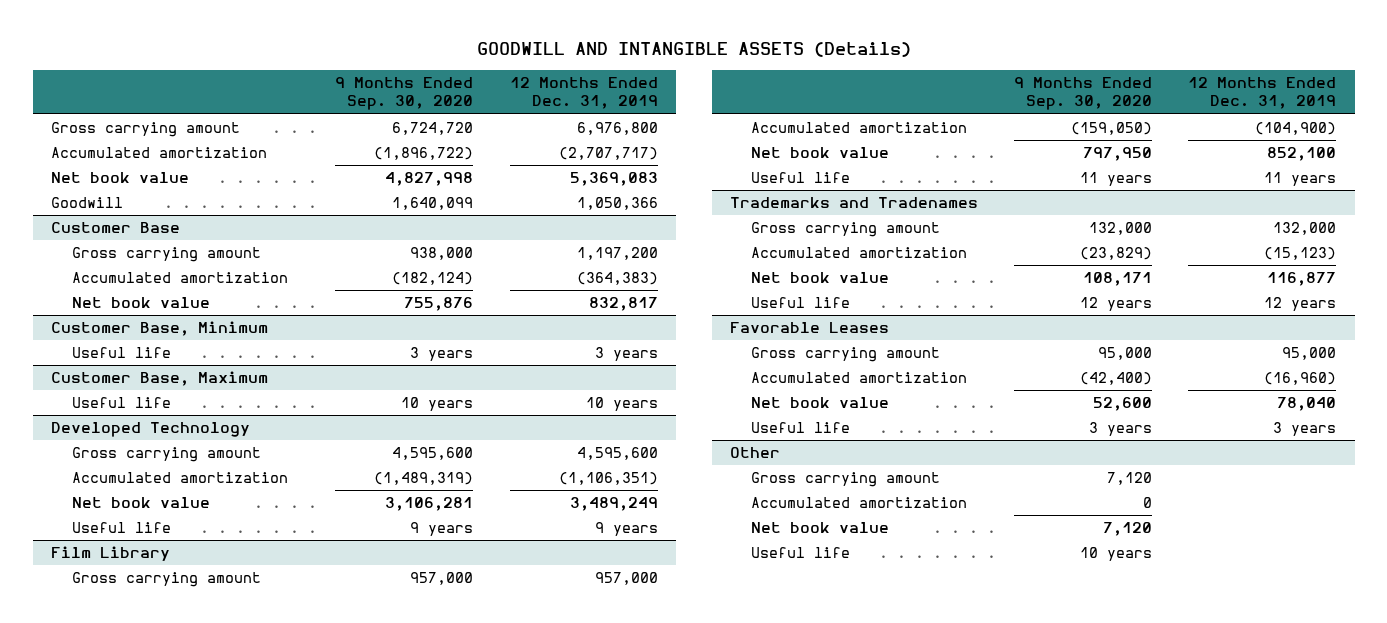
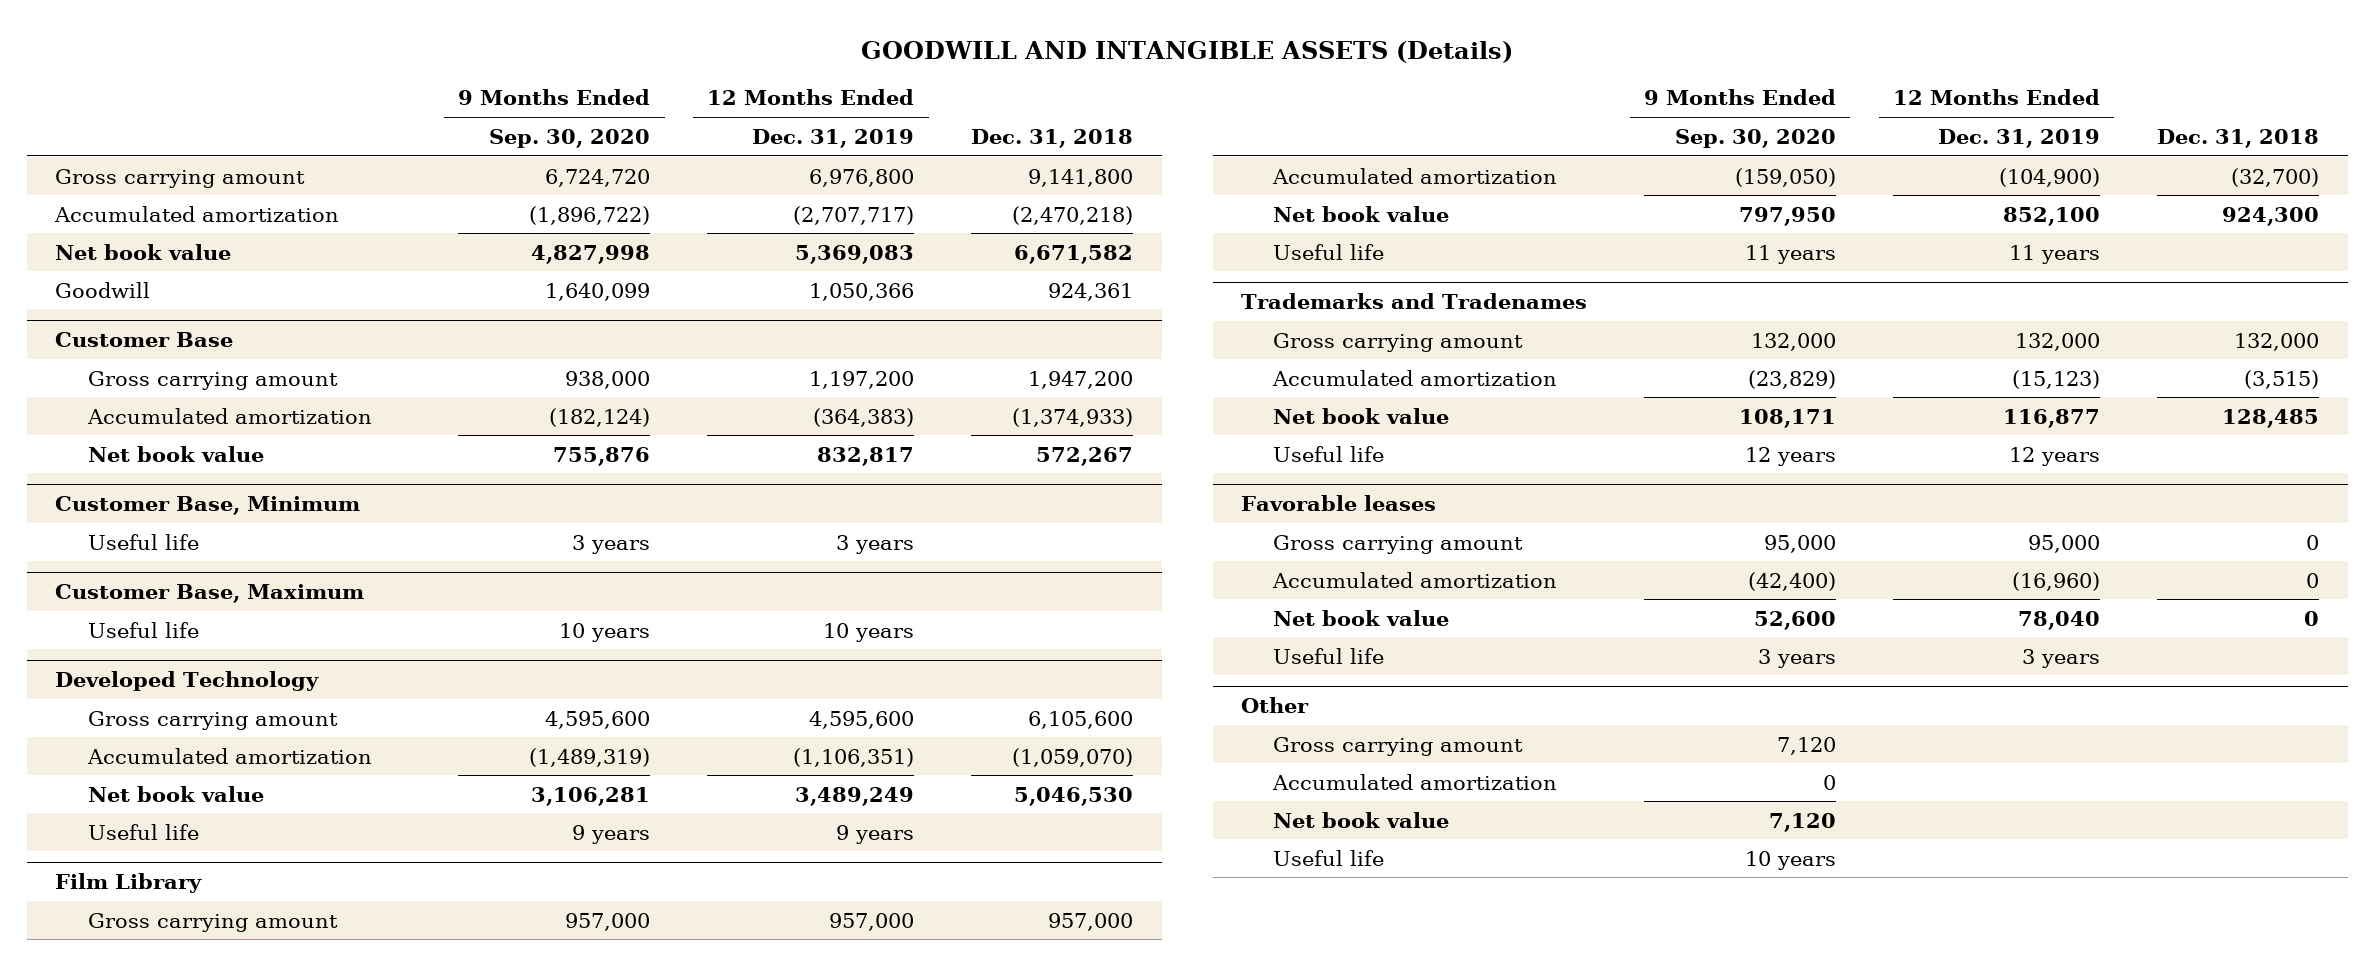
none -> [971,128,1134,148] Dec. 31, 2018
[729,322,889,334] Favorable Leases -> [1241,495,1437,512] Favorable leases

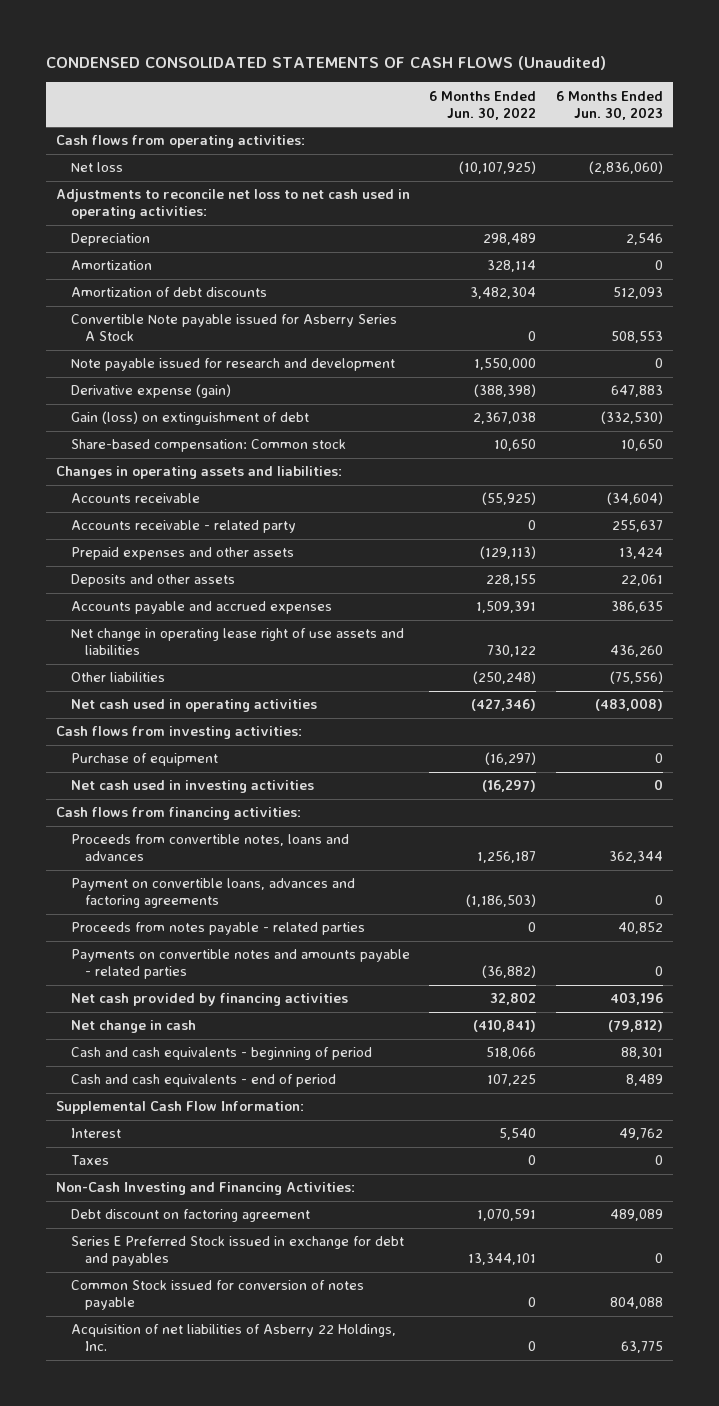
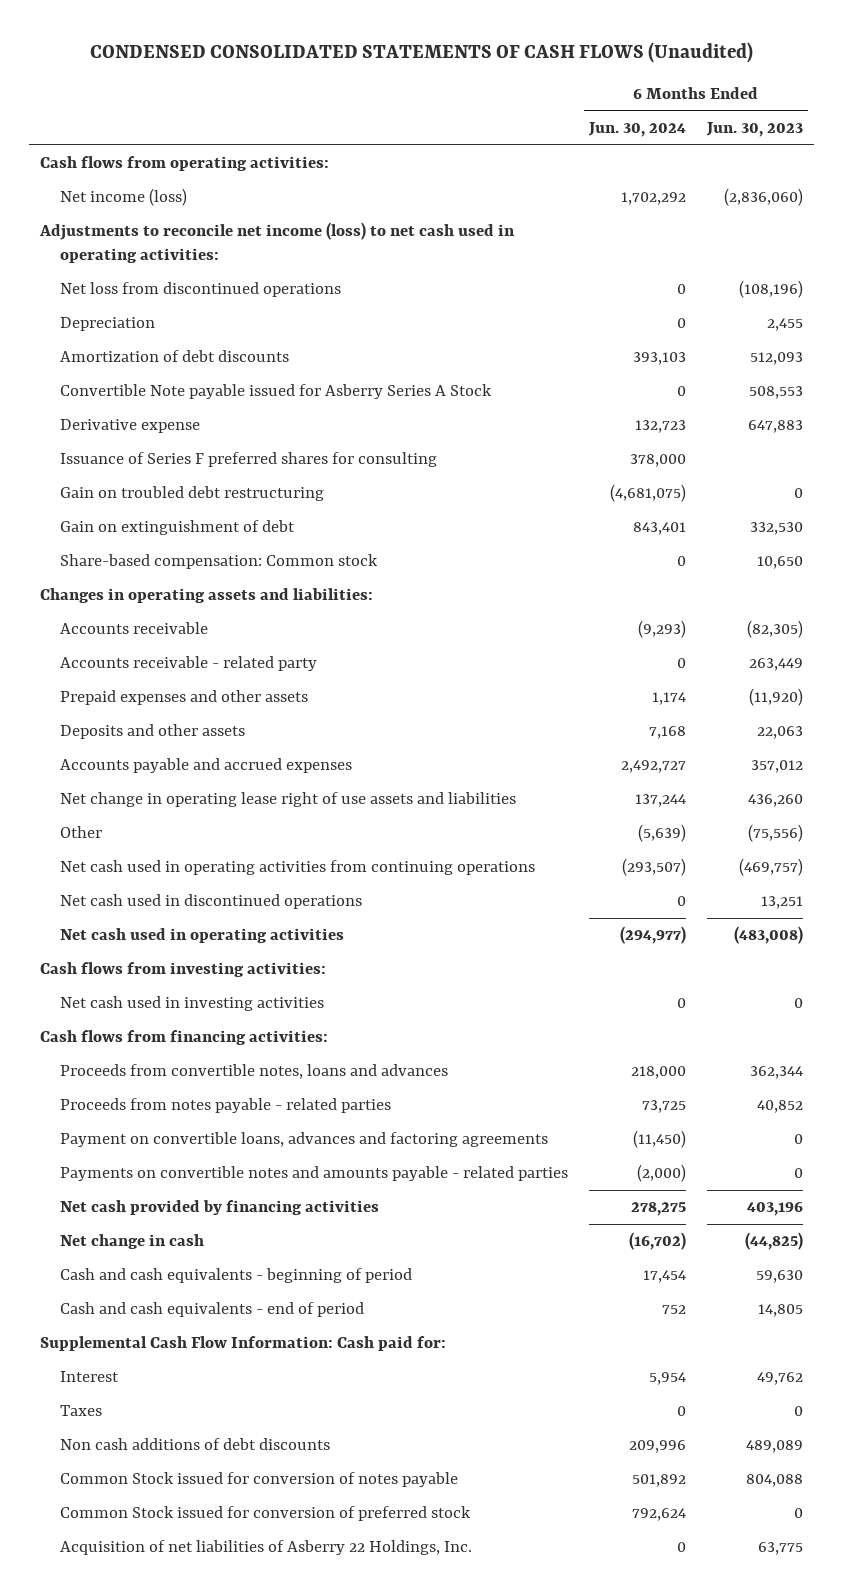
[429,90,537,120] 6 Months Ended Jun. 30, 2022 -> none
none -> [588,121,687,137] Jun. 30, 2024
[70,260,152,271] Amortization -> none
[70,162,123,173] Net loss -> [60,188,188,207] Net income (loss)
[55,189,410,220] Adjustments to reconcile net loss to net cash used in operating activities: -> [38,222,515,264] Adjustments to reconcile net income (loss) to net cash used in operating activities:
none -> [60,282,342,298] Net loss from discontinued operations
[626,233,664,246] 2,546 -> [767,318,804,332] 2,455
[70,358,395,372] Note payable issued for research and development -> none
[70,384,231,399] Derivative expense (gain) -> [60,419,201,434] Derivative expense
none -> [60,452,438,468] Issuance of Series F preferred shares for consulting
none -> [60,486,325,502] Gain on troubled debt restructuring
[70,411,309,426] Gain (loss) on extinguishment of debt -> [60,520,296,536] Gain on extinguishment of debt
[601,411,664,425] (332,530) -> [750,522,804,536] 332,530
[607,492,664,506] (34,604) -> [747,620,804,639] (82,305)
[612,520,664,533] 255,637 -> [749,658,804,672] 263,449
[619,547,664,560] 13,424 -> [749,688,804,707] (11,920)
[621,574,664,587] 22,061 -> [757,726,804,740] 22,063
[611,601,664,614] 386,635 -> [751,760,804,774] 357,012
[70,672,165,683] Other liabilities -> [60,826,103,839] Other
none -> [60,860,536,876] Net cash used in operating activities from continuing operations
none -> [60,894,363,910] Net cash used in discontinued operations
[70,753,218,767] Purchase of equipment -> none
[70,878,355,909] Payment on convertible loans, advances and factoring agreements -> [60,1132,549,1148] Payment on convertible loans, advances and factoring agreements
[608,1020,664,1033] (79,812) -> [745,1232,804,1251] (44,825)
[621,1047,664,1060] 88,301 -> [756,1270,804,1284] 59,630
[626,1074,664,1087] 8,489 -> [758,1304,804,1318] 14,805
[55,1101,304,1115] Supplemental Cash Flow Information: -> [39,1336,446,1352] Supplemental Cash Flow Information: Cash paid for:
[55,1182,355,1196] Non-Cash Investing and Financing Activities: -> none
[70,1236,404,1267] Series E Preferred Stock issued in exchange for debt and payables -> none
[70,1209,310,1223] Debt discount on factoring agreement -> [60,1438,331,1451] Non cash additions of debt discounts
none -> [60,1506,472,1522] Common Stock issued for conversion of preferred stock

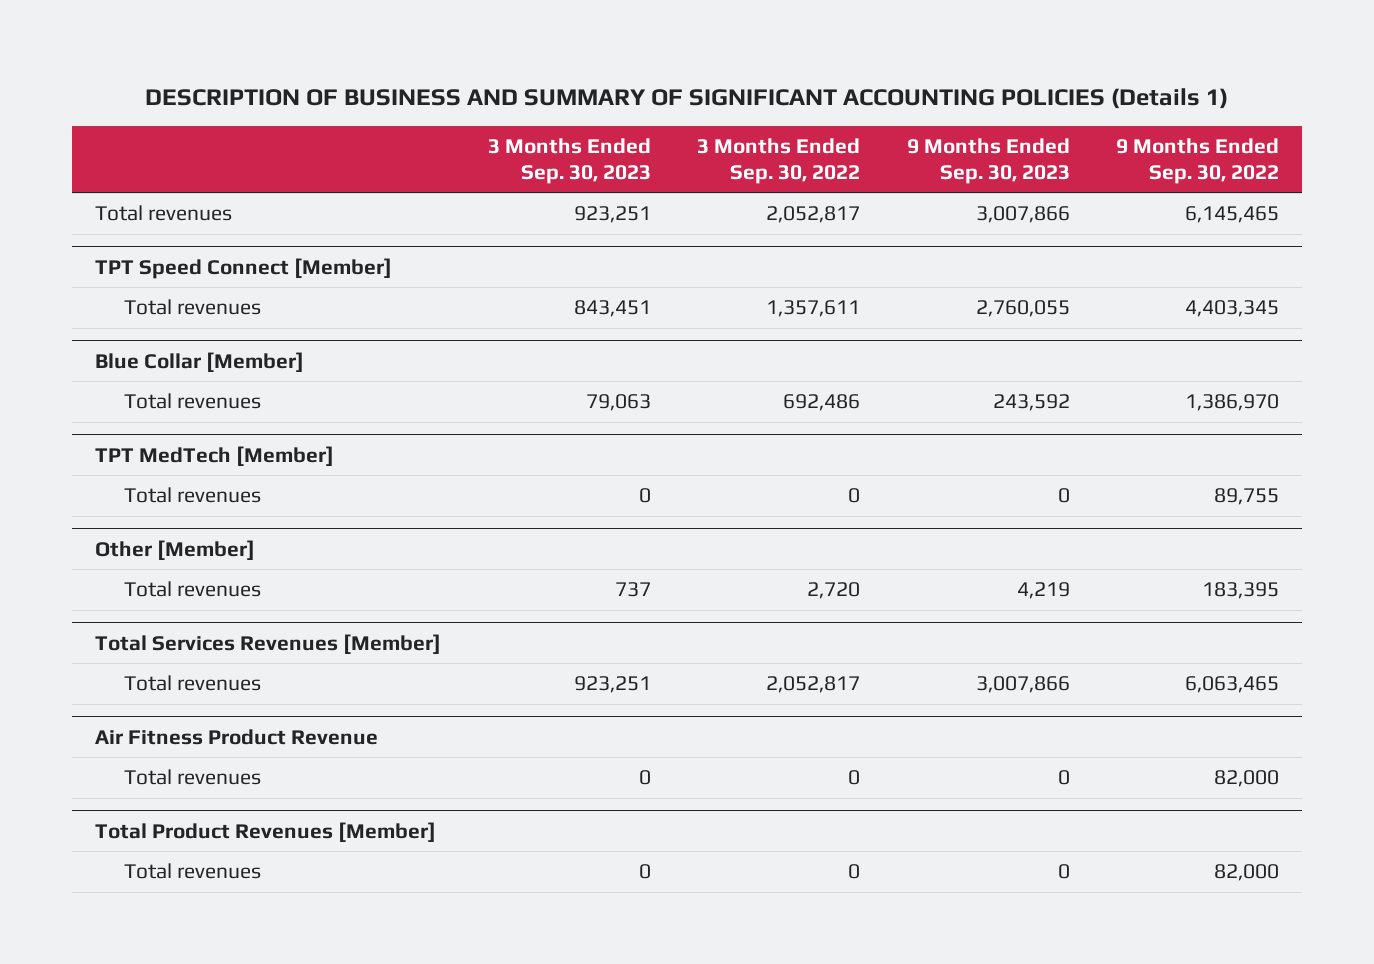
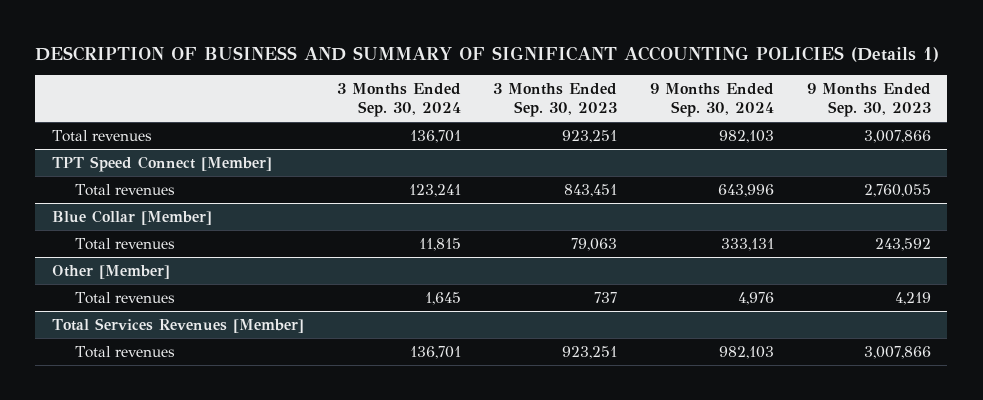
[697,138,861,184] 3 Months Ended Sep. 30, 2022 -> none
[1115,138,1279,184] 9 Months Ended Sep. 30, 2022 -> none
none -> [336,83,461,118] 3 Months Ended Sep. 30, 2024
none -> [650,83,775,118] 9 Months Ended Sep. 30, 2024
[95,445,335,466] TPT MedTech [Member] -> none
[124,487,262,504] Total revenues -> none
[95,728,379,745] Air Fitness Product Revenue -> none
[124,769,262,786] Total revenues -> none
[95,821,437,842] Total Product Revenues [Member] -> none
[124,863,262,880] Total revenues -> none

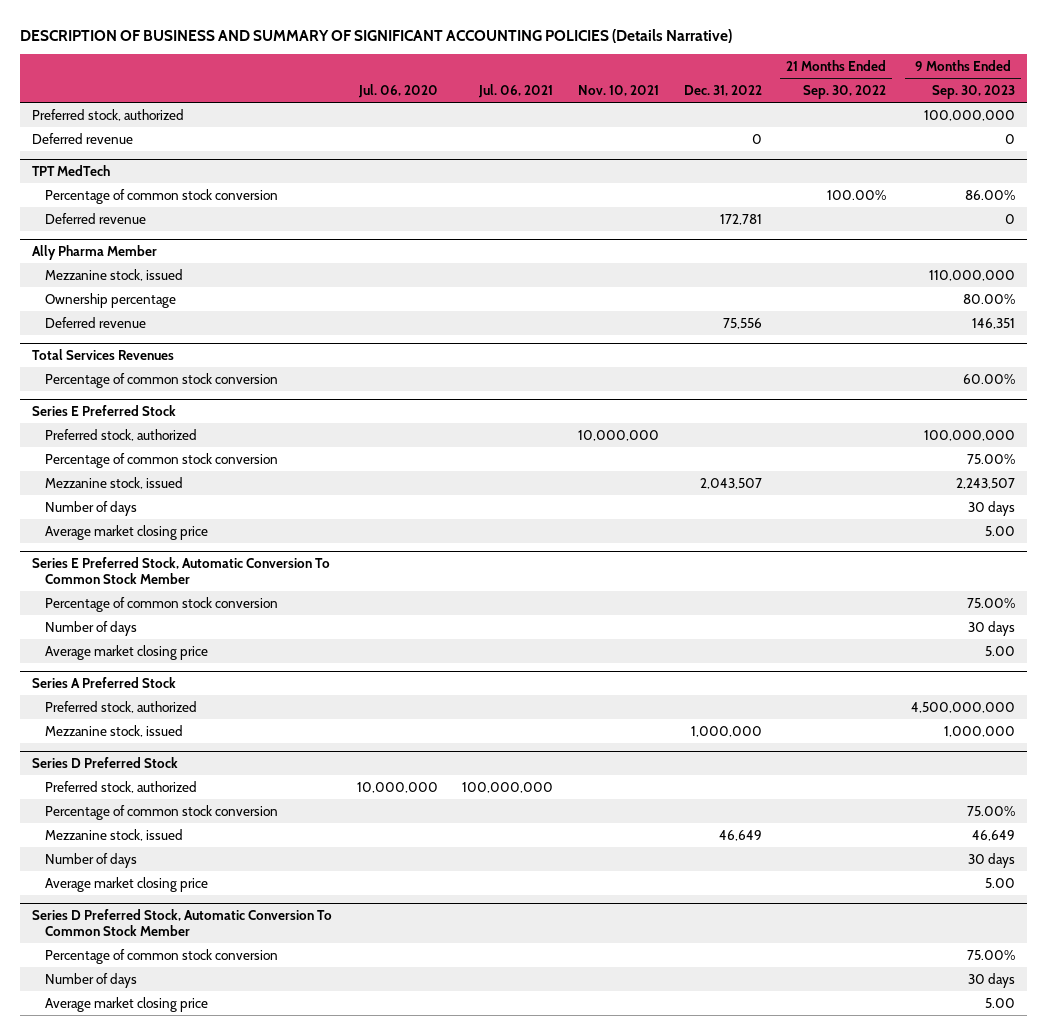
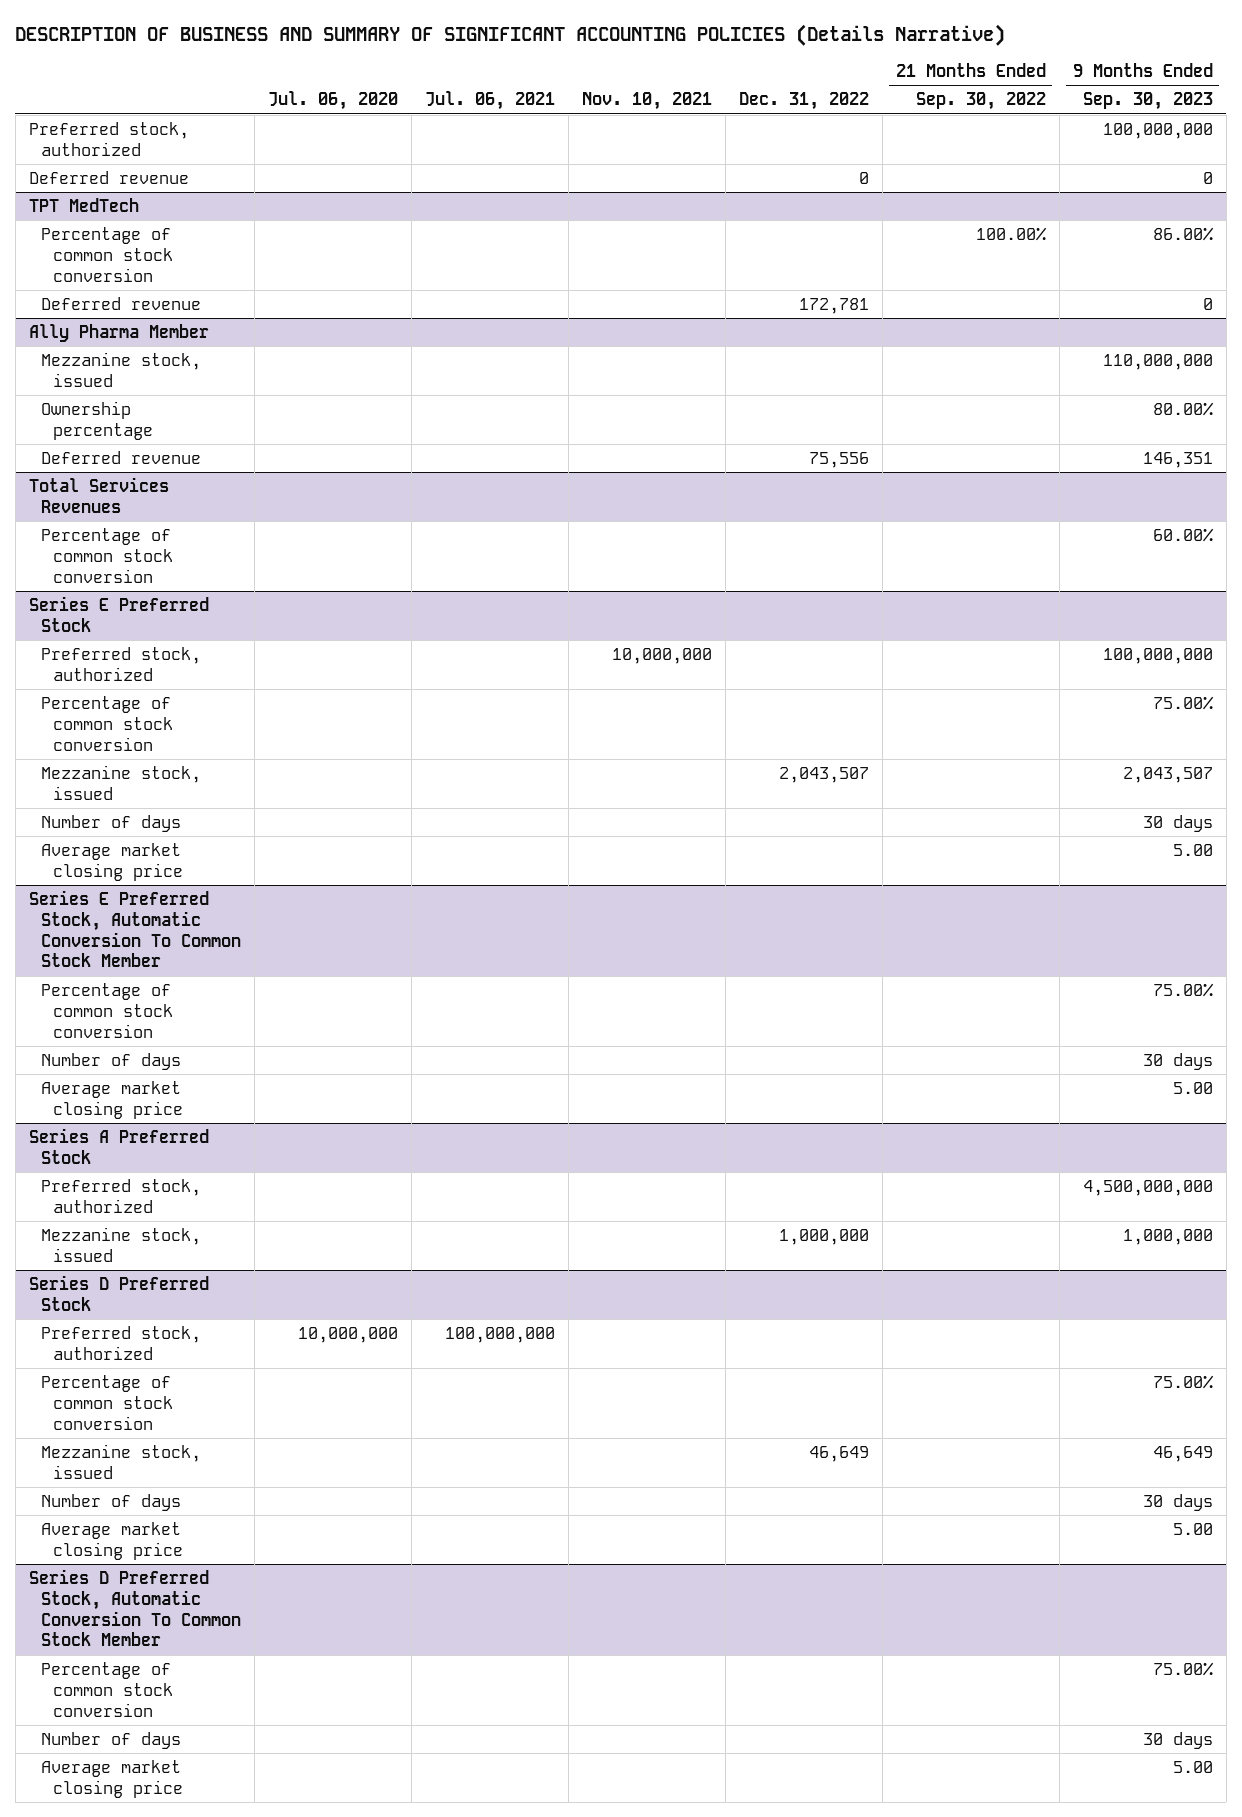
[955,477,1015,489] 2,243,507 -> [1122,766,1213,783] 2,043,507

